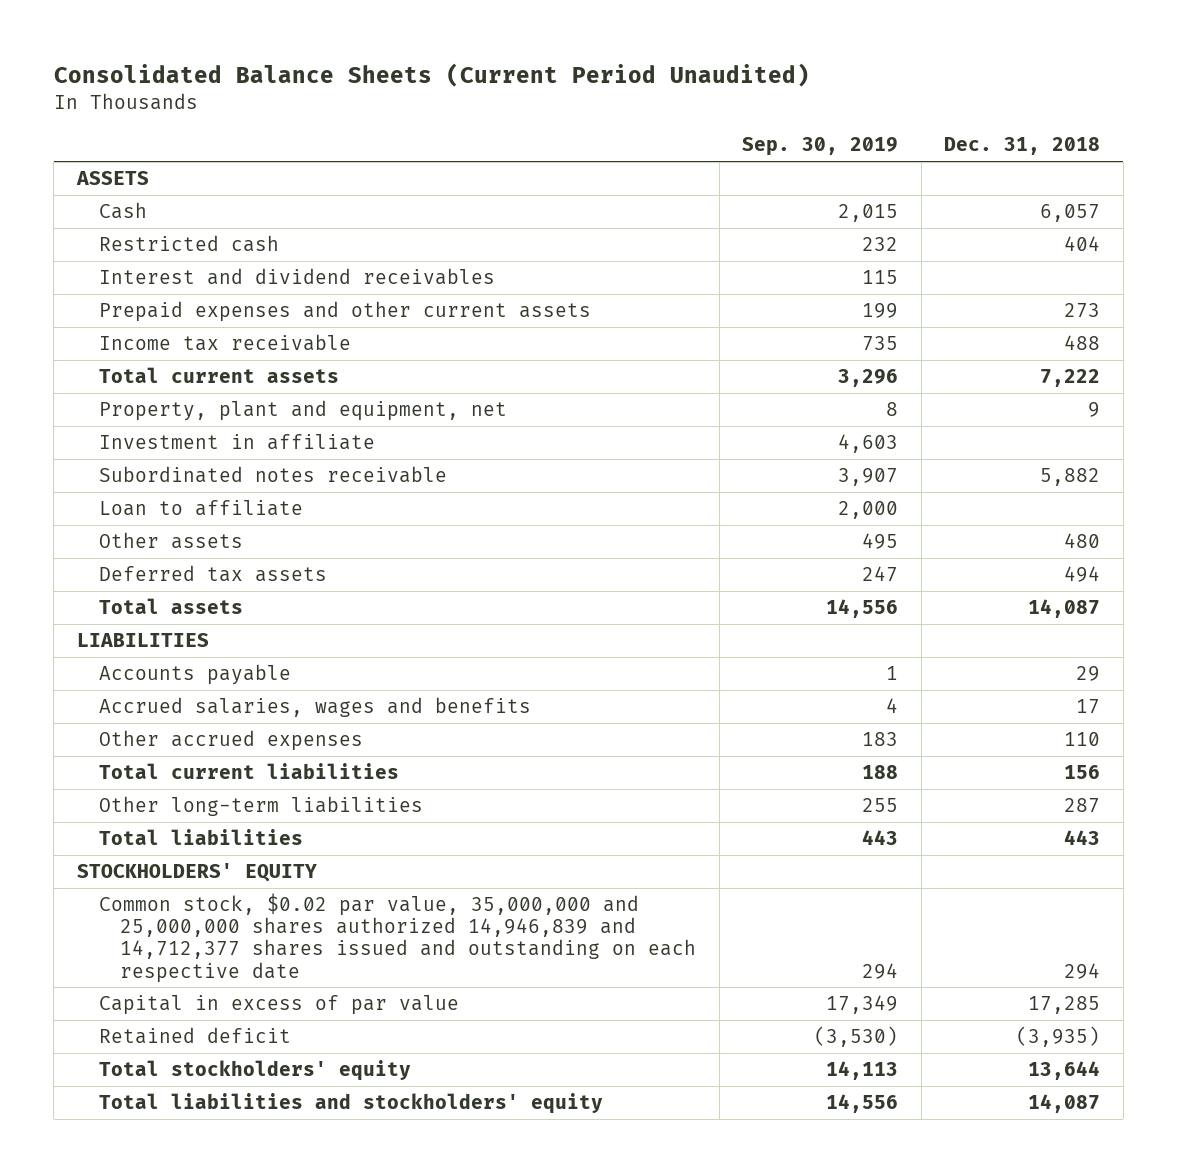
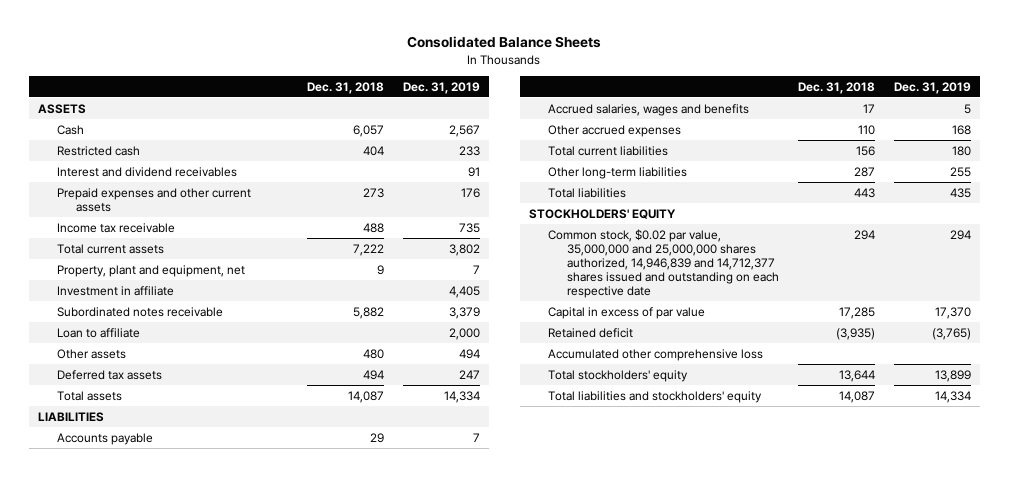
[53,63,810,88] Consolidated Balance Sheets (Current Period Unaudited) -> [407,36,602,49] Consolidated Balance Sheets
[742,137,899,157] Sep. 30, 2019 -> none
none -> [402,81,480,94] Dec. 31, 2019
[98,893,697,983] Common stock, $0.02 par value, 35,000,000 and 25,000,000 shares authorized 14,946,839 and 14,712,377 shares issued and outstanding on each respective date -> [548,228,780,299] Common stock, $0.02 par value, 35,000,000 and 25,000,000 shares authorized, 14,946,839 and 14,712,377 shares issued and outstanding on each respective date
none -> [548,348,764,361] Accumulated other comprehensive loss

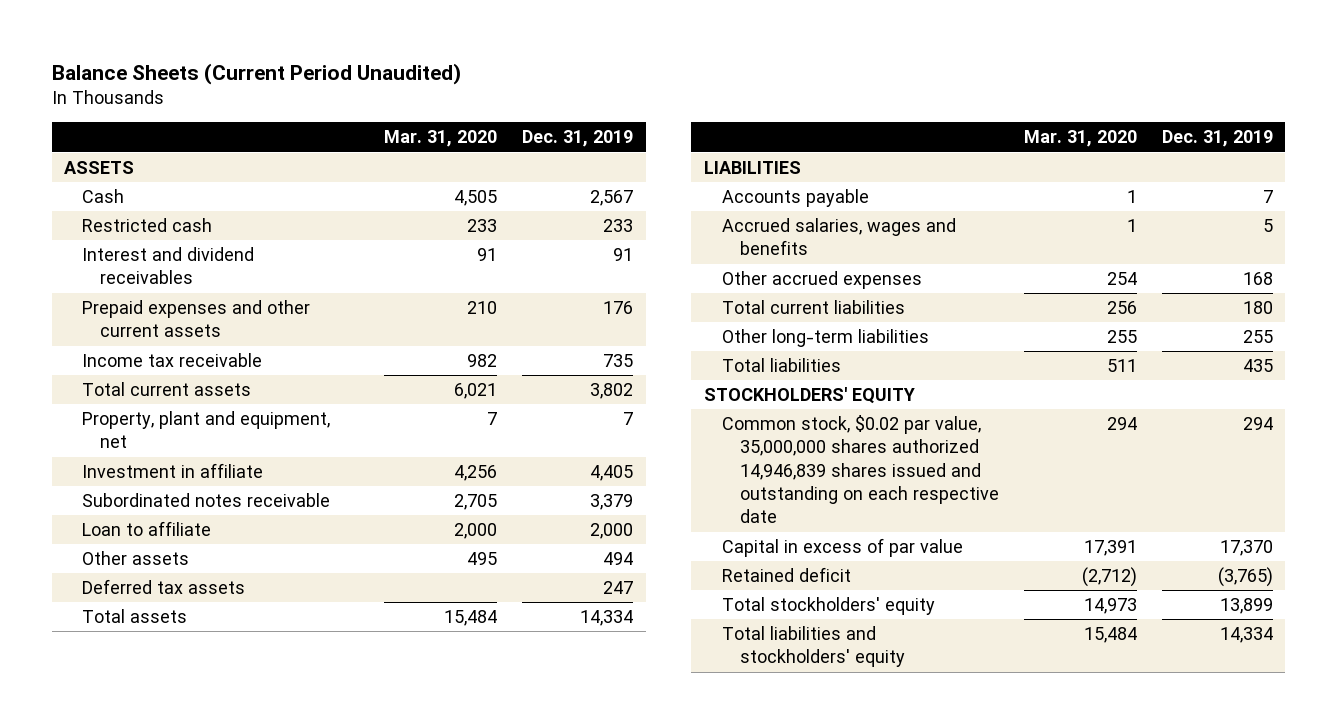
[407,36,602,49] Consolidated Balance Sheets -> [51,62,461,85] Balance Sheets (Current Period Unaudited)
[306,81,384,94] Dec. 31, 2018 -> none
none -> [384,130,498,148] Mar. 31, 2020
[548,228,780,299] Common stock, $0.02 par value, 35,000,000 and 25,000,000 shares authorized, 14,946,839 and 14,712,377 shares issued and outstanding on each respective date -> [721,415,999,524] Common stock, $0.02 par value, 35,000,000 shares authorized 14,946,839 shares issued and outstanding on each respective date
[548,348,764,361] Accumulated other comprehensive loss -> none

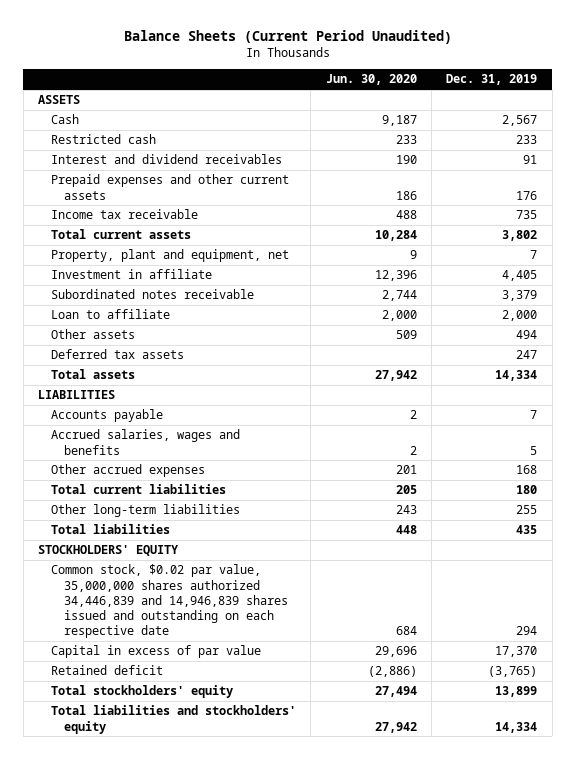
[384,130,498,148] Mar. 31, 2020 -> none
none -> [325,74,417,86] Jun. 30, 2020
[721,415,999,524] Common stock, $0.02 par value, 35,000,000 shares authorized 14,946,839 shares issued and outstanding on each respective date -> [50,564,288,639] Common stock, $0.02 par value, 35,000,000 shares authorized 34,446,839 and 14,946,839 shares issued and outstanding on each respective date

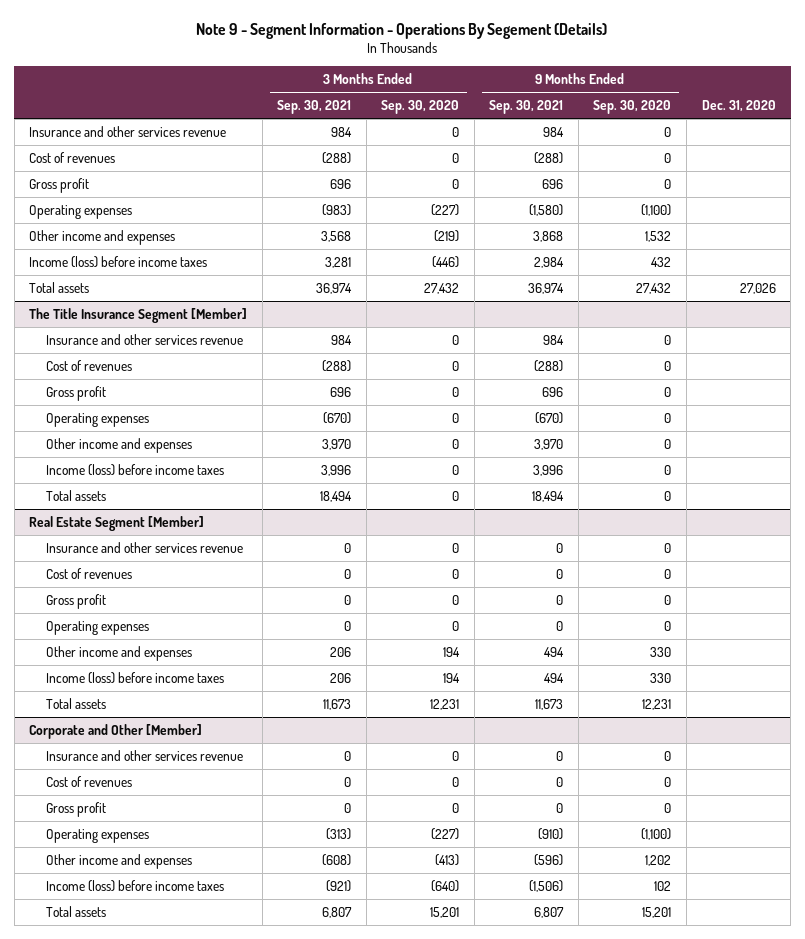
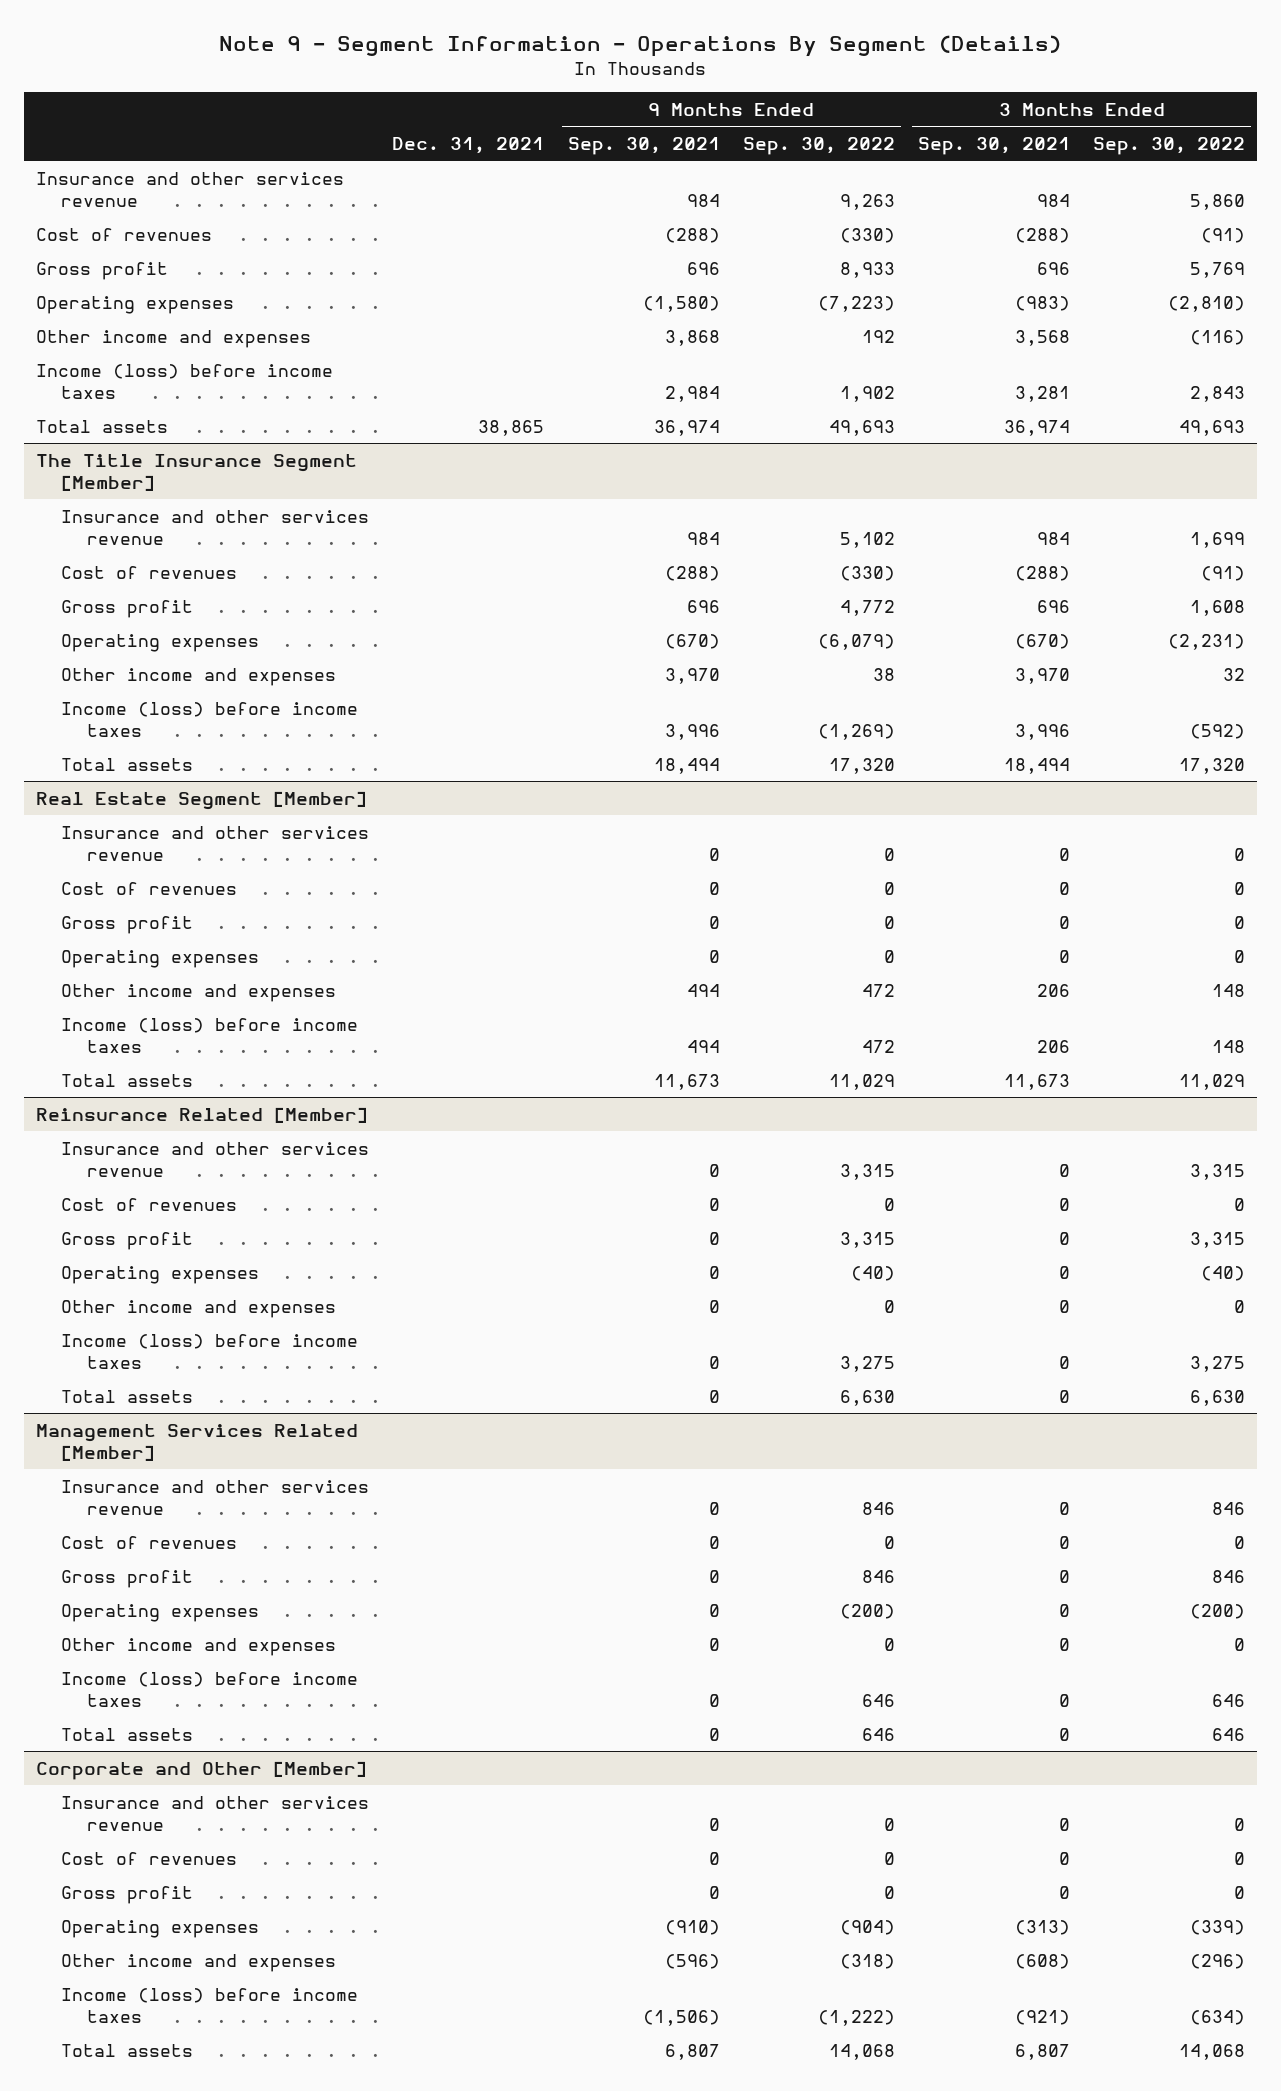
[196,22,608,39] Note 9 - Segment Information - Operations By Segement (Details) -> [219,35,1062,58] Note 9 - Segment Information - Operations By Segment (Details)
[381,100,460,115] Sep. 30, 2020 -> none
[593,100,672,115] Sep. 30, 2020 -> none
[701,100,776,113] Dec. 31, 2020 -> none
none -> [392,136,545,154] Dec. 31, 2021
none -> [742,136,895,155] Sep. 30, 2022
none -> [1093,136,1246,155] Sep. 30, 2022
none -> [35,1106,368,1123] Reinsurance Related [Member]
none -> [61,1141,370,1177] Insurance and other services revenue
none -> [61,1197,238,1211] Cost of revenues
none -> [61,1231,194,1250] Gross profit
none -> [61,1265,260,1284] Operating expenses
none -> [61,1299,337,1318] Other income and expenses
none -> [61,1333,359,1369] Income (loss) before income taxes
none -> [61,1389,194,1403] Total assets
none -> [35,1423,358,1461] Management Services Related [Member]
none -> [61,1479,370,1515] Insurance and other services revenue
none -> [61,1535,238,1549] Cost of revenues
none -> [61,1569,194,1588] Gross profit
none -> [61,1603,260,1622] Operating expenses
none -> [61,1637,337,1656] Other income and expenses
none -> [61,1671,359,1707] Income (loss) before income taxes
none -> [61,1727,194,1741] Total assets

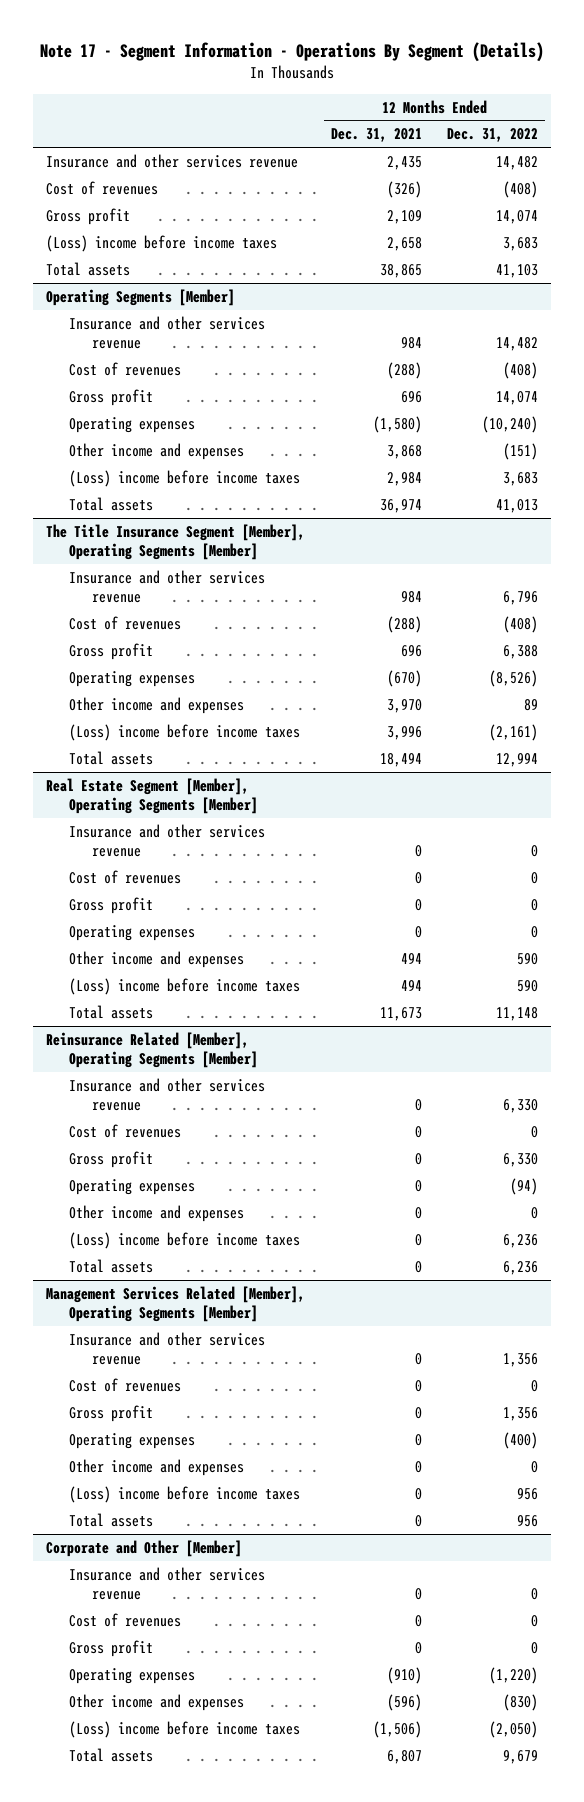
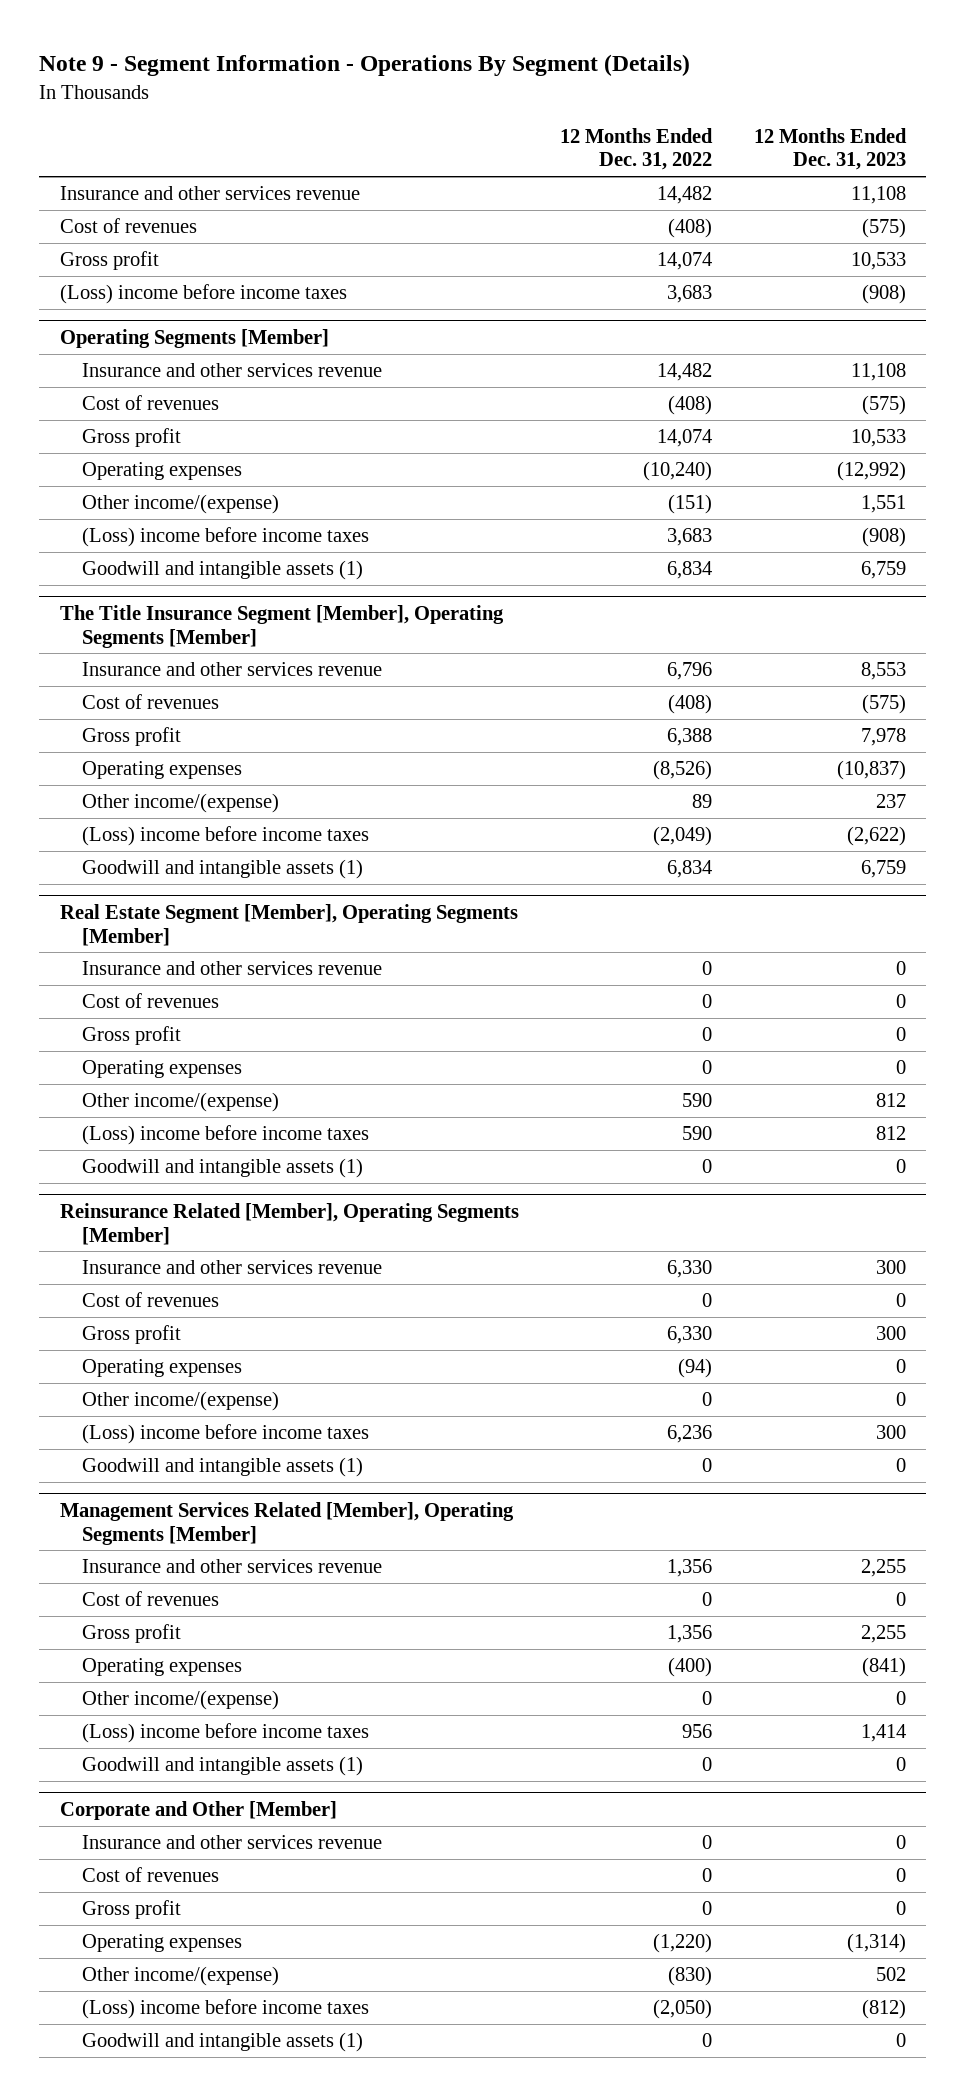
[40,42,545,63] Note 17 - Segment Information - Operations By Segment (Details) -> [39,54,691,77] Note 9 - Segment Information - Operations By Segment (Details)
[330,128,422,143] Dec. 31, 2021 -> none
none -> [753,127,907,171] 12 Months Ended Dec. 31, 2023
[45,261,130,276] Total assets -> none
[68,442,244,460] Other income and expenses -> [82,494,280,515] Other income/(expense)
[68,496,153,511] Total assets -> none
none -> [82,560,364,581] Goodwill and intangible assets (1)
[68,750,153,765] Total assets -> none
[68,696,244,714] Other income and expenses -> [82,793,280,814] Other income/(expense)
[489,723,539,741] (2,161) -> [653,826,713,847] (2,049)
none -> [82,859,364,880] Goodwill and intangible assets (1)
[68,950,244,968] Other income and expenses -> [82,1092,280,1113] Other income/(expense)
[68,1004,153,1019] Total assets -> none
none -> [82,1158,364,1179] Goodwill and intangible assets (1)
[68,1204,244,1222] Other income and expenses -> [82,1391,280,1412] Other income/(expense)
[68,1258,153,1273] Total assets -> none
none -> [82,1457,364,1478] Goodwill and intangible assets (1)
[68,1458,244,1476] Other income and expenses -> [82,1690,280,1711] Other income/(expense)
[68,1512,153,1527] Total assets -> none
none -> [82,1756,364,1777] Goodwill and intangible assets (1)
[68,1693,244,1711] Other income and expenses -> [82,1966,280,1987] Other income/(expense)
[68,1747,153,1762] Total assets -> none
none -> [82,2032,364,2053] Goodwill and intangible assets (1)

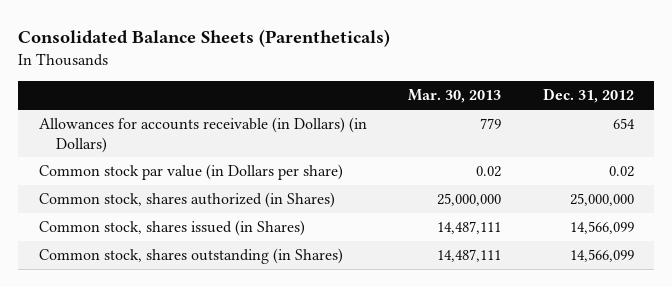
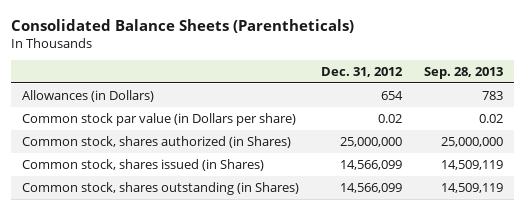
[408,89,502,104] Mar. 30, 2013 -> none
none -> [424,66,504,79] Sep. 28, 2013
[38,117,367,153] Allowances for accounts receivable (in Dollars) (in Dollars) -> [22,89,155,102] Allowances (in Dollars)

